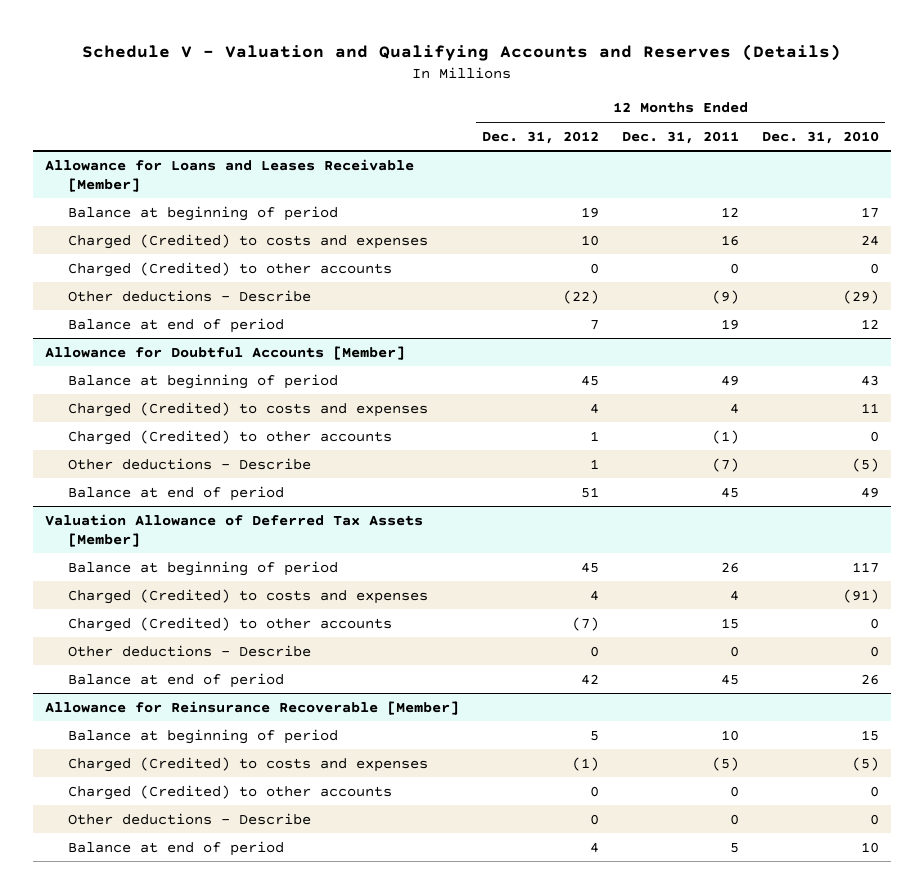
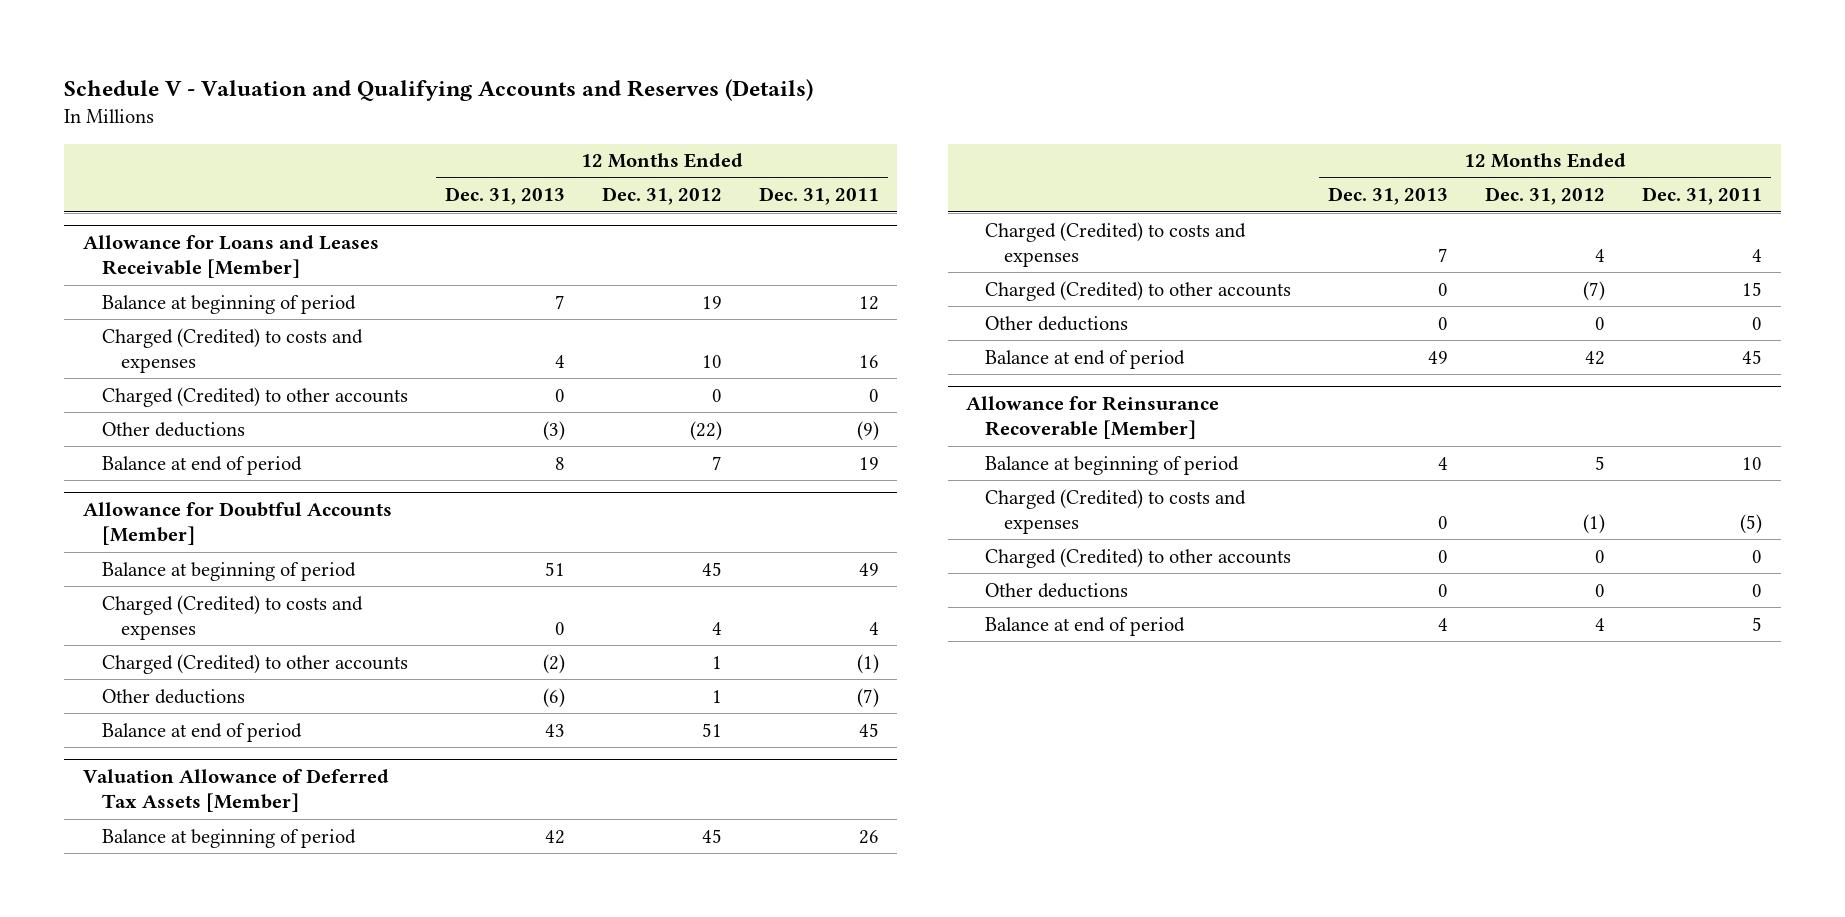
[762,130,880,144] Dec. 31, 2010 -> none
none -> [444,187,565,206] Dec. 31, 2013
[68,289,312,302] Other deductions - Describe -> [101,421,245,437] Other deductions
[68,457,312,470] Other deductions - Describe -> [101,688,245,704] Other deductions
[68,644,312,657] Other deductions - Describe -> [985,315,1129,331] Other deductions
[68,812,312,825] Other deductions - Describe -> [985,582,1129,598] Other deductions

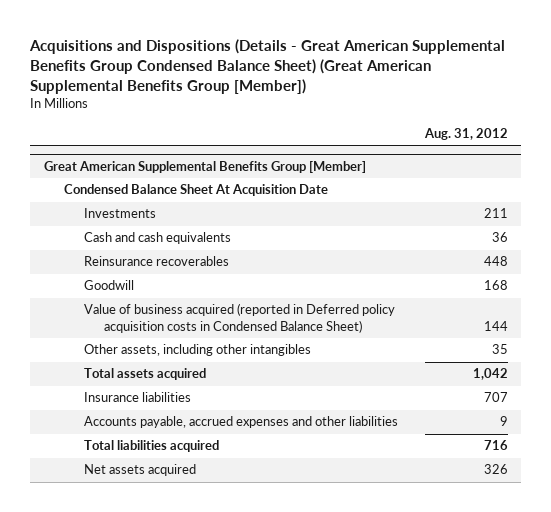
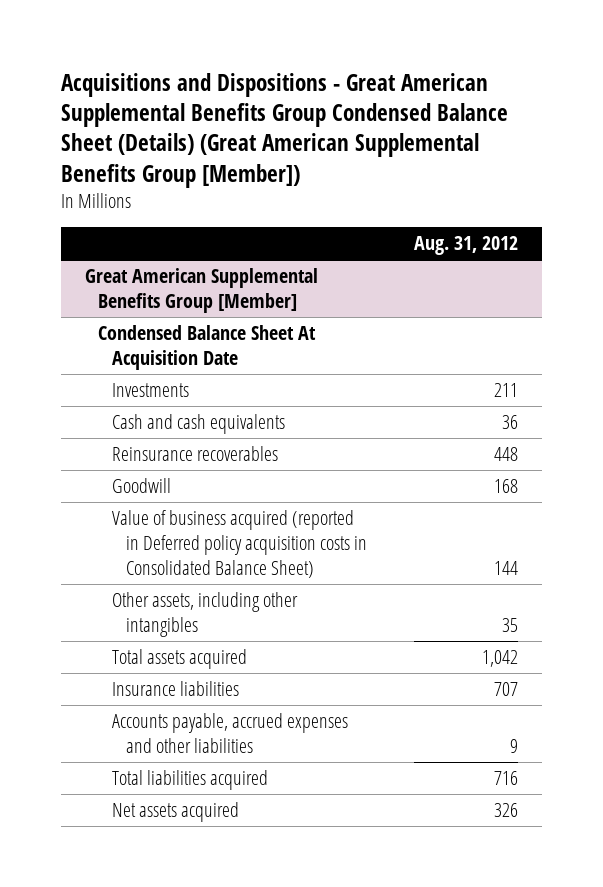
[29,38,506,94] Acquisitions and Dispositions (Details - Great American Supplemental Benefits Group Condensed Balance Sheet) (Great American Supplemental Benefits Group [Member]) -> [61,73,509,188] Acquisitions and Dispositions - Great American Supplemental Benefits Group Condensed Balance Sheet (Details) (Great American Supplemental Benefits Group [Member])
[84,303,396,334] Value of business acquired (reported in Deferred policy acquisition costs in Condensed Balance Sheet) -> [112,510,367,578] Value of business acquired (reported in Deferred policy acquisition costs in Consolidated Balance Sheet)

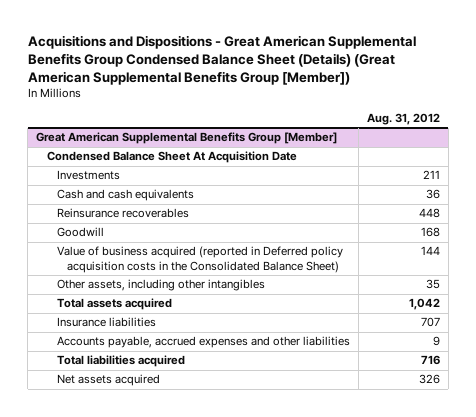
[112,510,367,578] Value of business acquired (reported in Deferred policy acquisition costs in Consolidated Balance Sheet) -> [57,246,344,273] Value of business acquired (reported in Deferred policy acquisition costs in the Consolidated Balance Sheet)

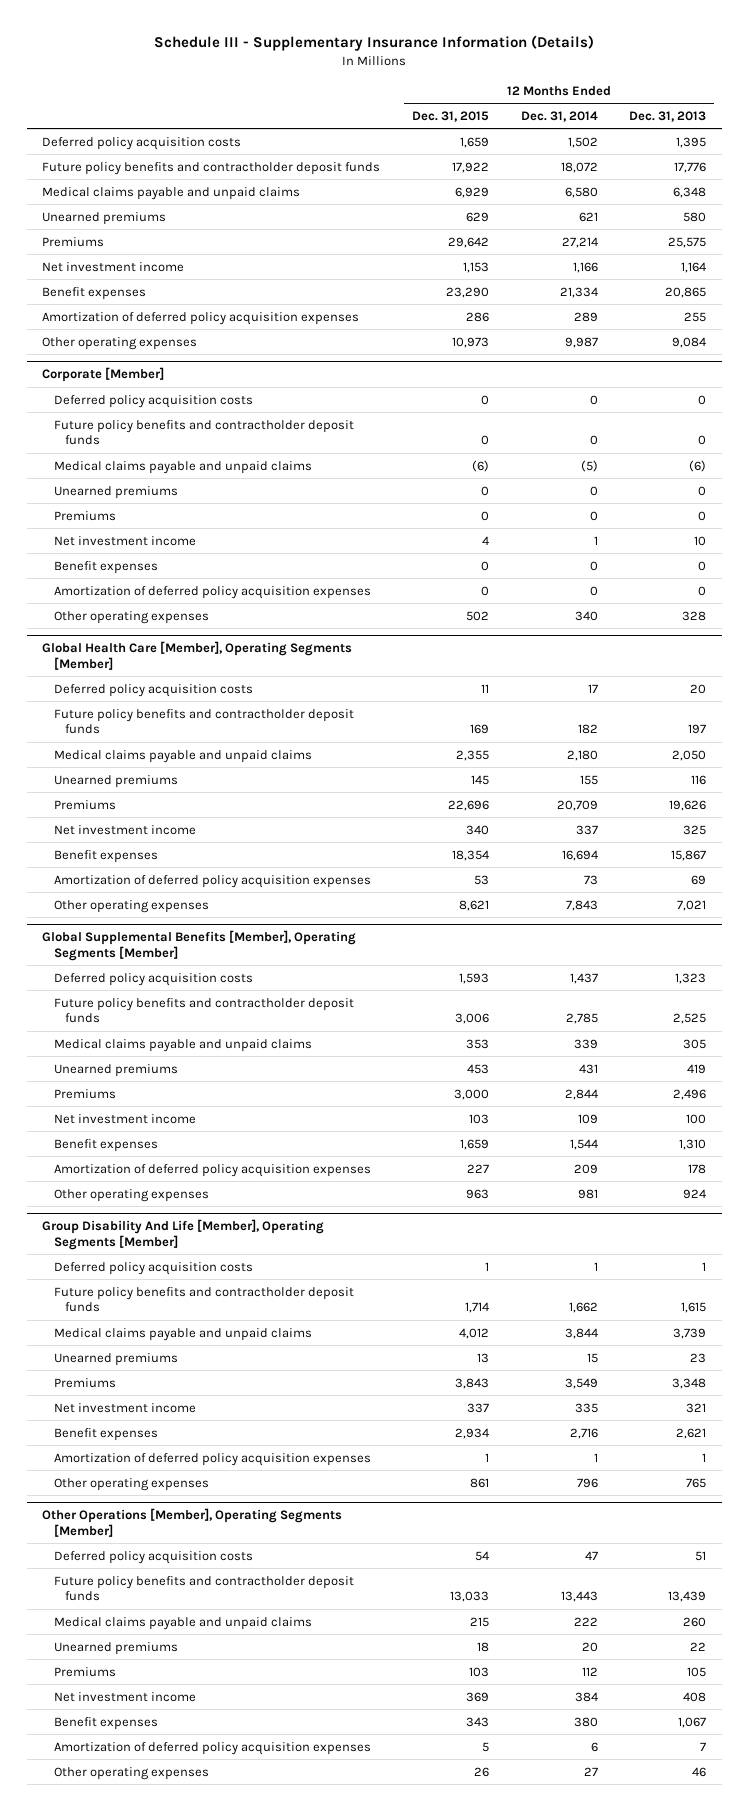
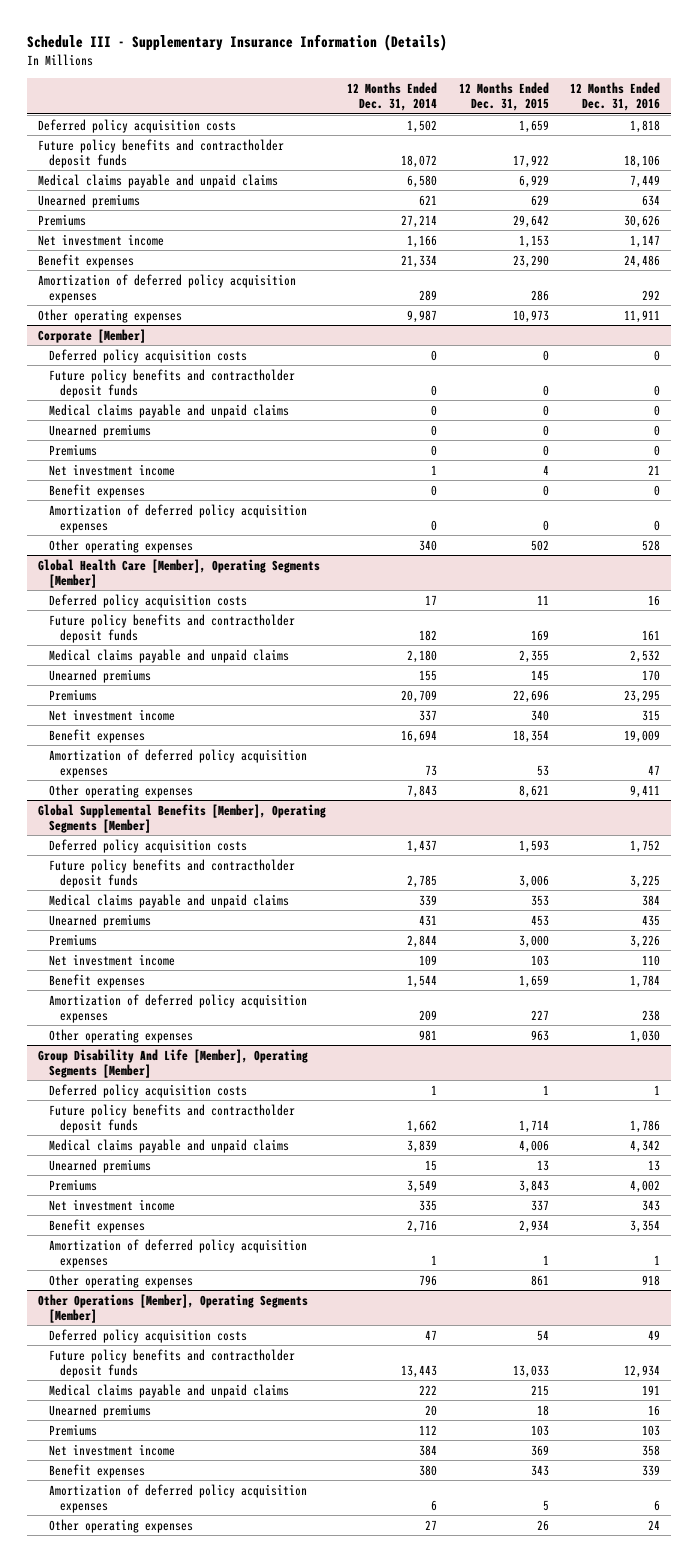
[629,110,707,122] Dec. 31, 2013 -> none
none -> [570,81,661,112] 12 Months Ended Dec. 31, 2016
[471,459,489,472] (6) -> [542,404,549,416] 0
[580,459,598,472] (5) -> [431,404,438,416] 0
[458,1327,489,1339] 4,012 -> [518,1139,549,1153] 4,006
[564,1327,598,1339] 3,844 -> [407,1139,438,1153] 3,839

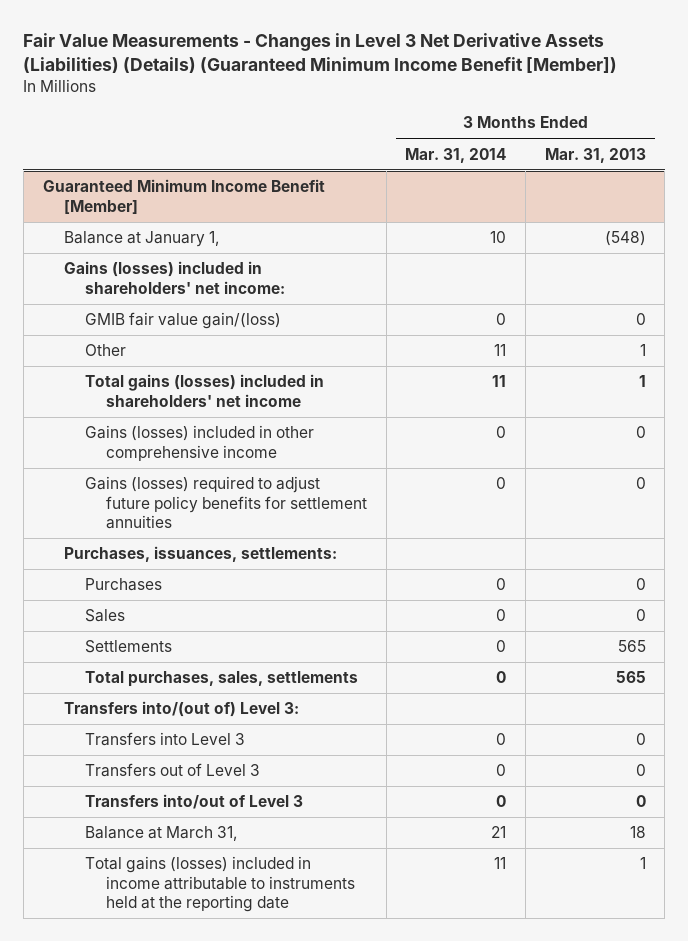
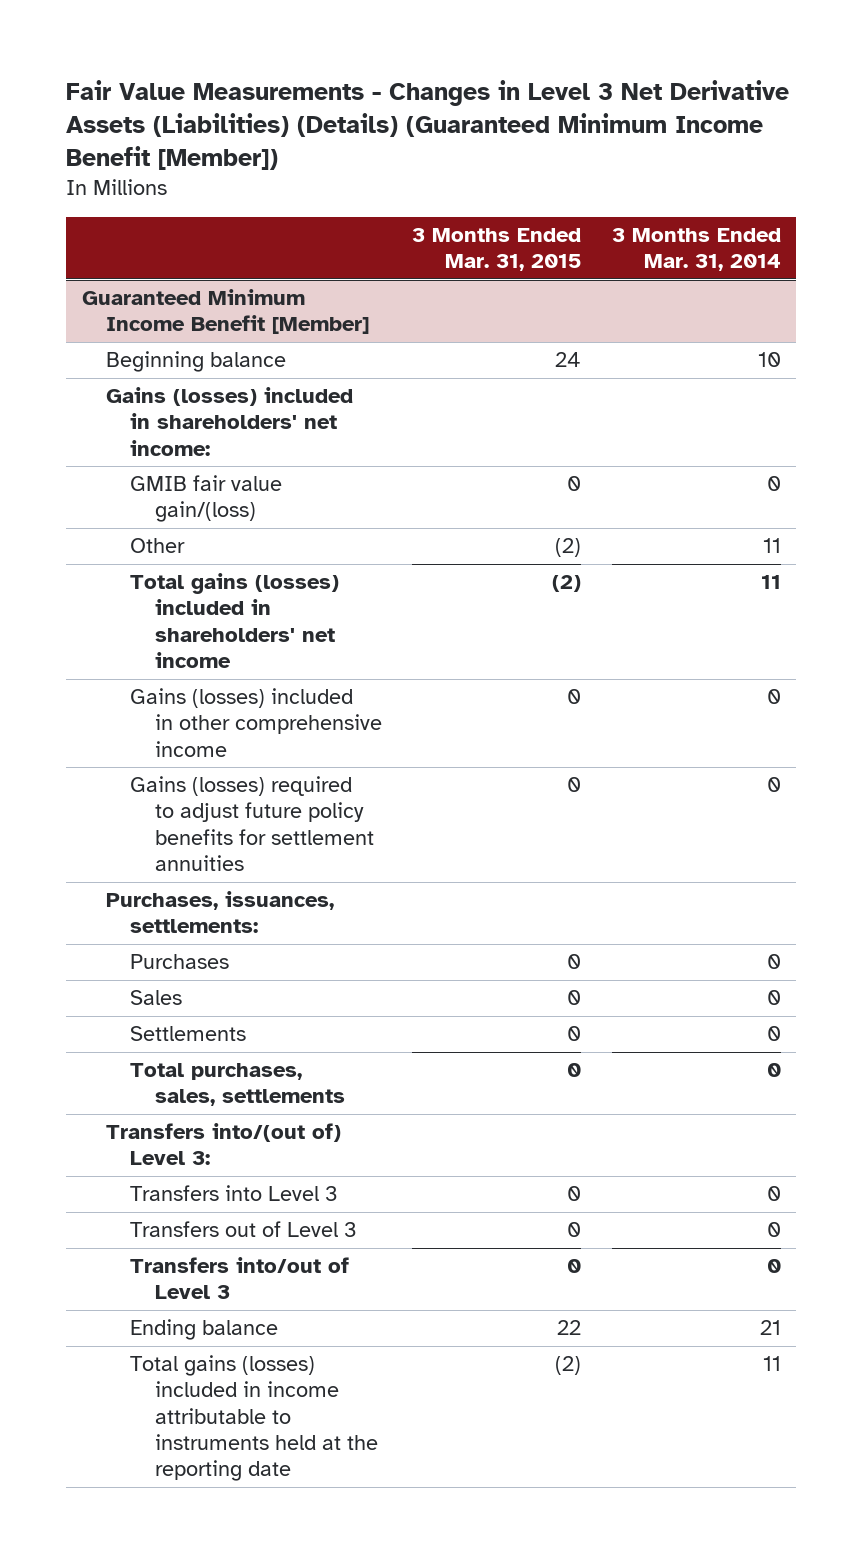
[544,147,646,163] Mar. 31, 2013 -> none
none -> [412,227,582,272] 3 Months Ended Mar. 31, 2015
[63,231,219,248] Balance at January 1, -> [105,351,286,373] Beginning balance
[84,826,237,842] Balance at March 31, -> [130,1319,279,1341] Ending balance

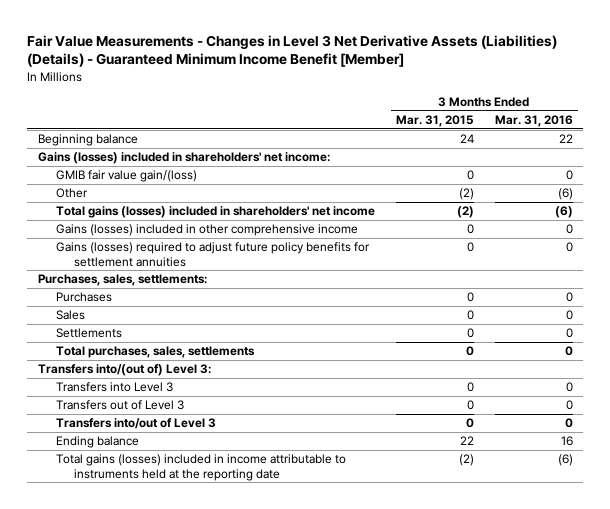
[66,79,790,171] Fair Value Measurements - Changes in Level 3 Net Derivative Assets (Liabilities) (Details) (Guaranteed Minimum Income Benefit [Member]) -> [27,34,558,68] Fair Value Measurements - Changes in Level 3 Net Derivative Assets (Liabilities) (Details) - Guaranteed Minimum Income Benefit [Member]
[611,227,781,272] 3 Months Ended Mar. 31, 2014 -> none
none -> [494,115,573,128] Mar. 31, 2016
[81,289,369,335] Guaranteed Minimum Income Benefit [Member] -> none
[105,891,334,934] Purchases, issuances, settlements: -> [37,274,207,287] Purchases, sales, settlements:

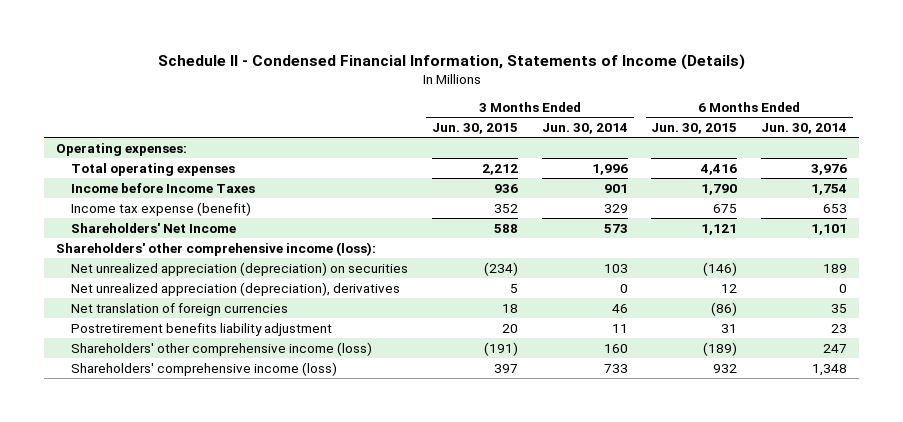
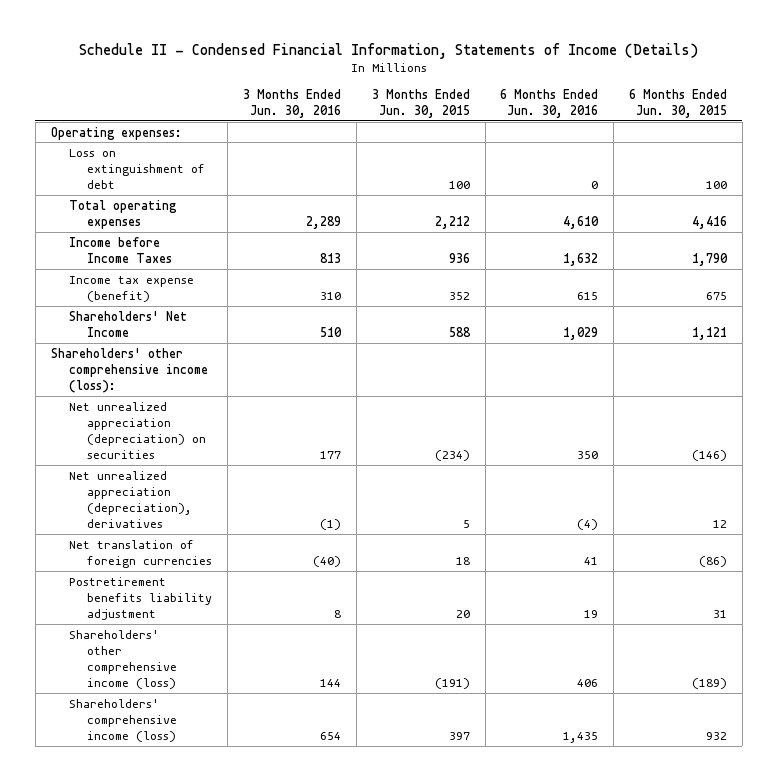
[541,123,628,135] Jun. 30, 2014 -> none
[761,123,848,135] Jun. 30, 2014 -> none
none -> [242,88,341,118] 3 Months Ended Jun. 30, 2016
none -> [500,88,599,118] 6 Months Ended Jun. 30, 2016
none -> [68,148,206,189] Loss on extinguishment of debt

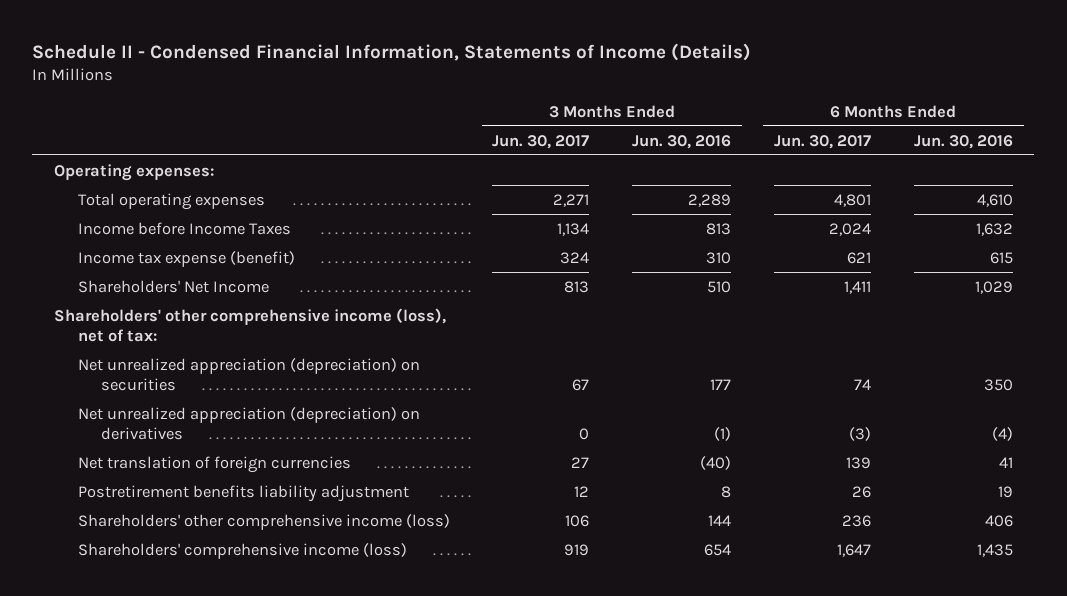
[371,88,470,118] 3 Months Ended Jun. 30, 2015 -> none
[629,88,728,118] 6 Months Ended Jun. 30, 2015 -> none
none -> [492,134,590,149] Jun. 30, 2017
none -> [774,134,872,149] Jun. 30, 2017
[68,148,206,189] Loss on extinguishment of debt -> none
[50,347,208,393] Shareholders' other comprehensive income (loss): -> [53,307,446,342] Shareholders' other comprehensive income (loss), net of tax:
[68,470,193,529] Net unrealized appreciation (depreciation), derivatives -> [77,406,420,440] Net unrealized appreciation (depreciation) on derivatives

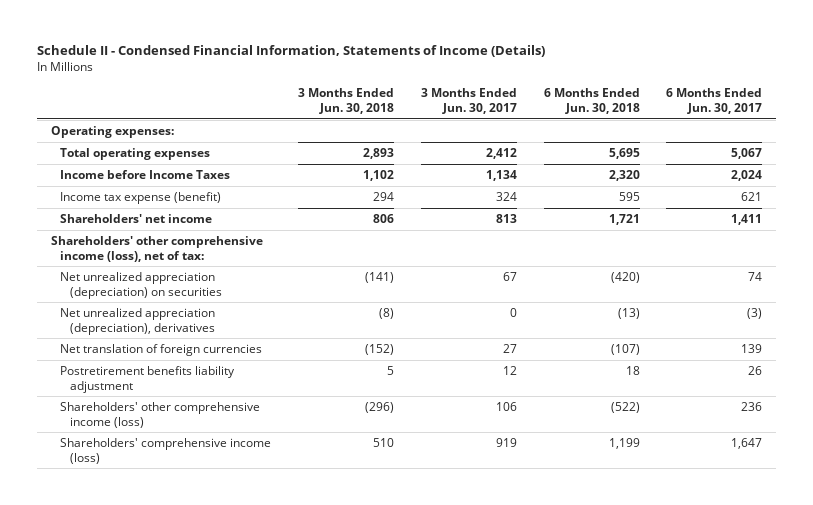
[632,134,732,149] Jun. 30, 2016 -> none
[913,134,1013,149] Jun. 30, 2016 -> none
none -> [298,88,395,114] 3 Months Ended Jun. 30, 2018
none -> [543,88,640,114] 6 Months Ended Jun. 30, 2018
[553,193,590,207] 2,271 -> [485,148,517,160] 2,412
[834,193,872,207] 4,801 -> [731,148,763,160] 5,067
[77,279,269,293] Shareholders' Net Income -> [60,214,213,224] Shareholders' net income
[77,406,420,440] Net unrealized appreciation (depreciation) on derivatives -> [60,308,216,335] Net unrealized appreciation (depreciation), derivatives

